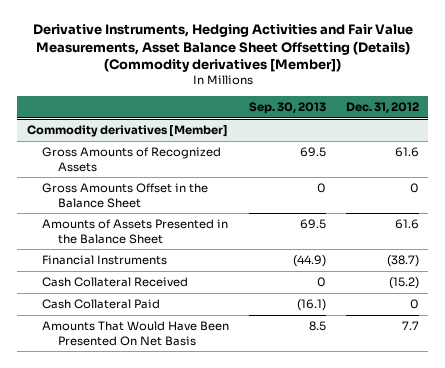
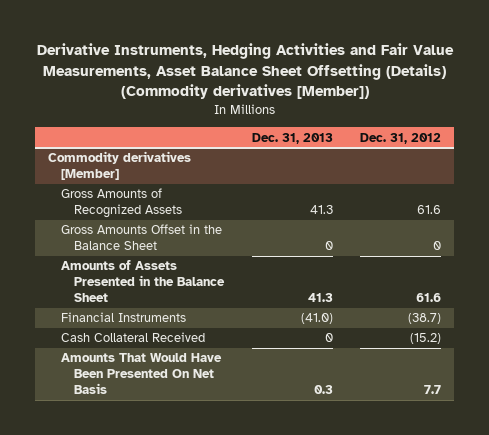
[248,101,326,114] Sep. 30, 2013 -> none
none -> [251,132,333,144] Dec. 31, 2013
[42,299,161,310] Cash Collateral Paid -> none

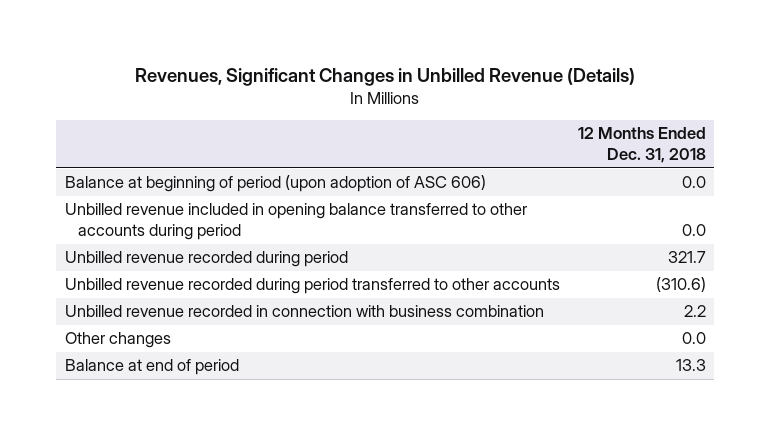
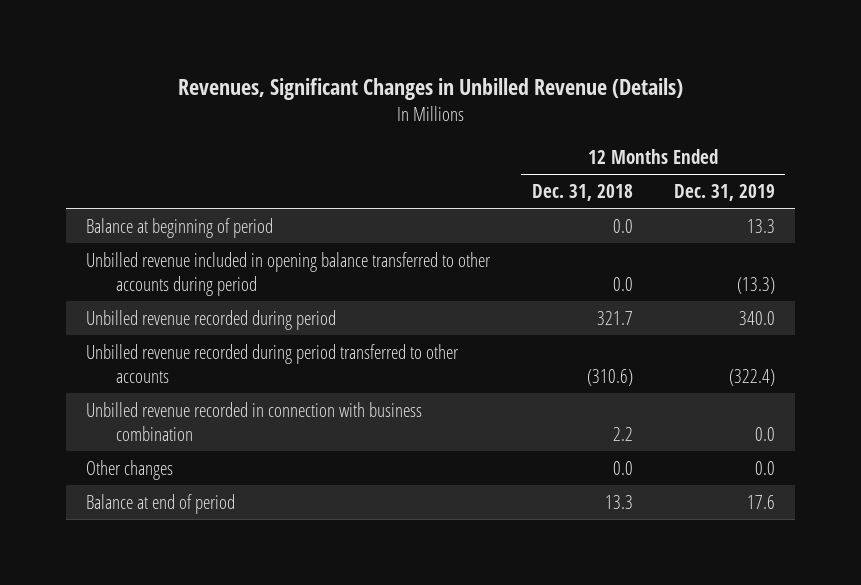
none -> [673,183,775,201] Dec. 31, 2019
[65,175,487,193] Balance at beginning of period (upon adoption of ASC 606) -> [86,217,274,238] Balance at beginning of period

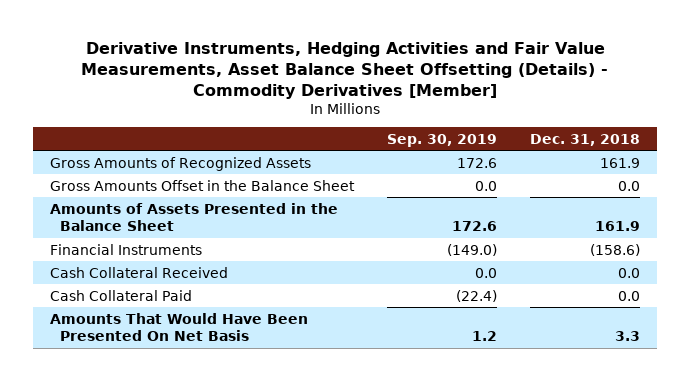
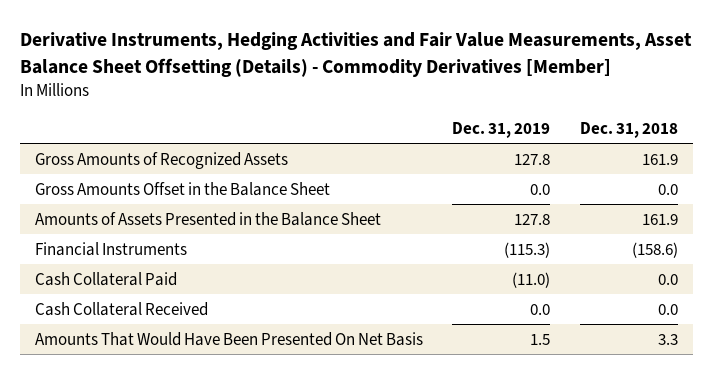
[387,133,498,147] Sep. 30, 2019 -> none
none -> [452,121,551,138] Dec. 31, 2019
[49,266,228,278] Cash Collateral Received -> [34,301,208,316] Cash Collateral Received

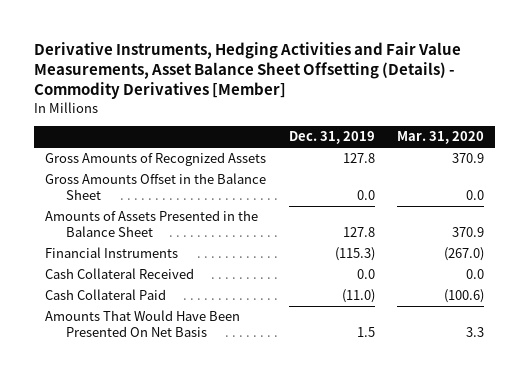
[580,121,679,138] Dec. 31, 2018 -> none
none -> [396,131,484,145] Mar. 31, 2020
[34,271,177,286] Cash Collateral Paid -> [45,289,167,301] Cash Collateral Paid

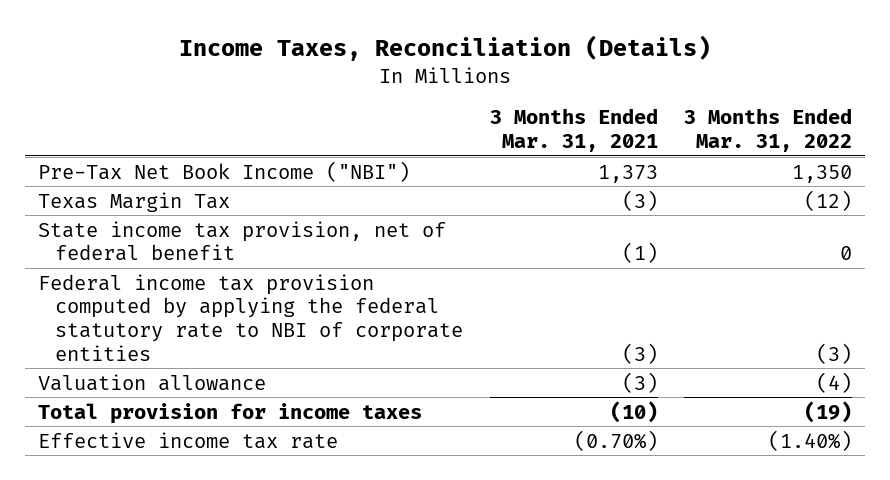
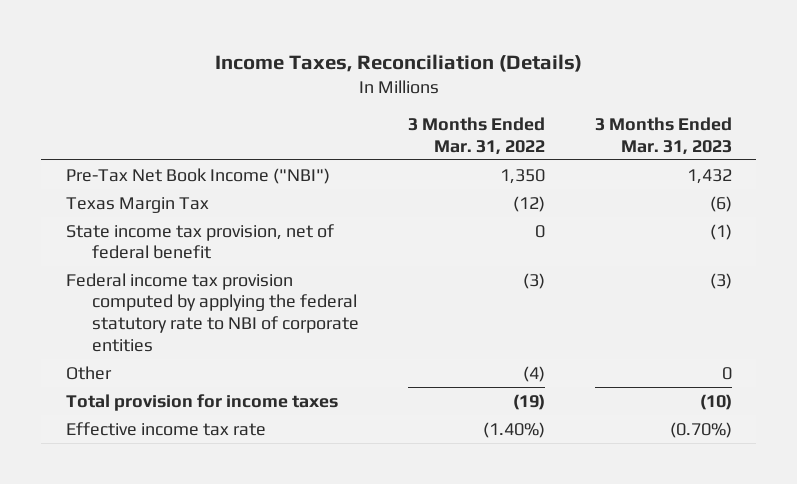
[489,108,658,152] 3 Months Ended Mar. 31, 2021 -> none
none -> [594,117,732,155] 3 Months Ended Mar. 31, 2023
[38,373,267,391] Valuation allowance -> none
none -> [65,365,112,380] Other

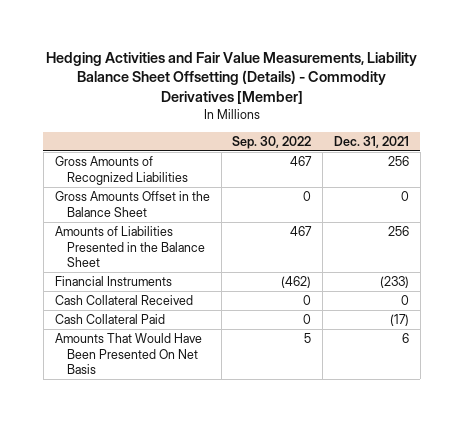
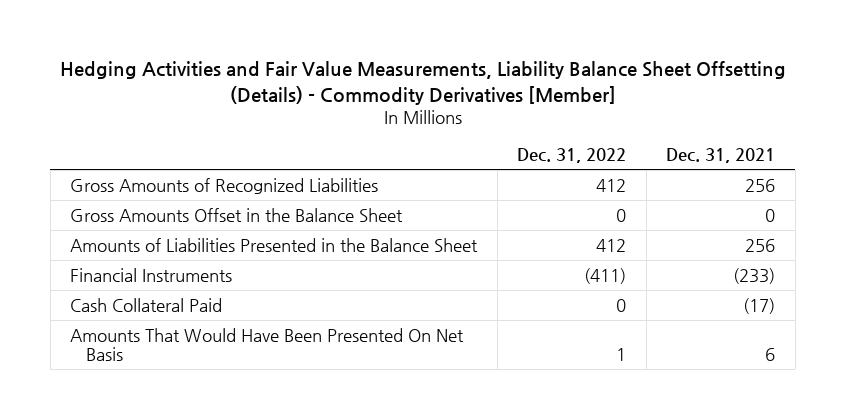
[232,135,312,149] Sep. 30, 2022 -> none
none -> [517,147,627,163] Dec. 31, 2022
[54,295,193,306] Cash Collateral Received -> none

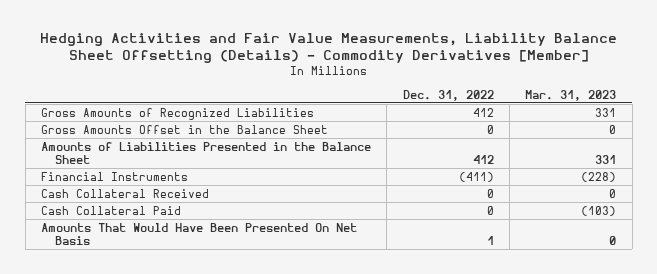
[666,147,776,163] Dec. 31, 2021 -> none
none -> [525,89,617,101] Mar. 31, 2023
none -> [40,188,209,198] Cash Collateral Received

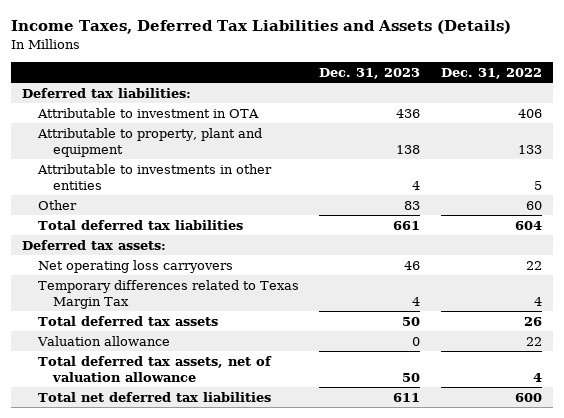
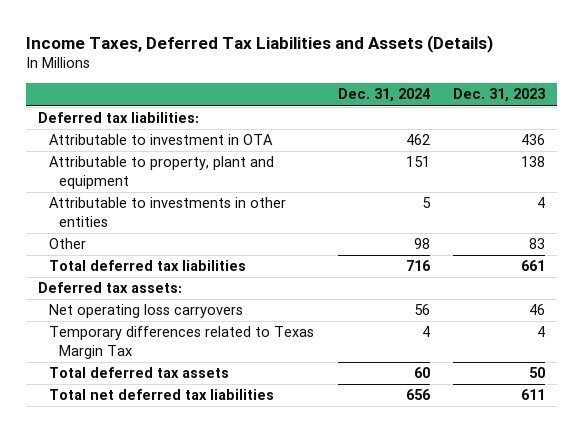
[441,67,543,79] Dec. 31, 2022 -> none
none -> [337,88,430,103] Dec. 31, 2024
[36,335,170,346] Valuation allowance -> none
[37,355,272,382] Total deferred tax assets, net of valuation allowance -> none

